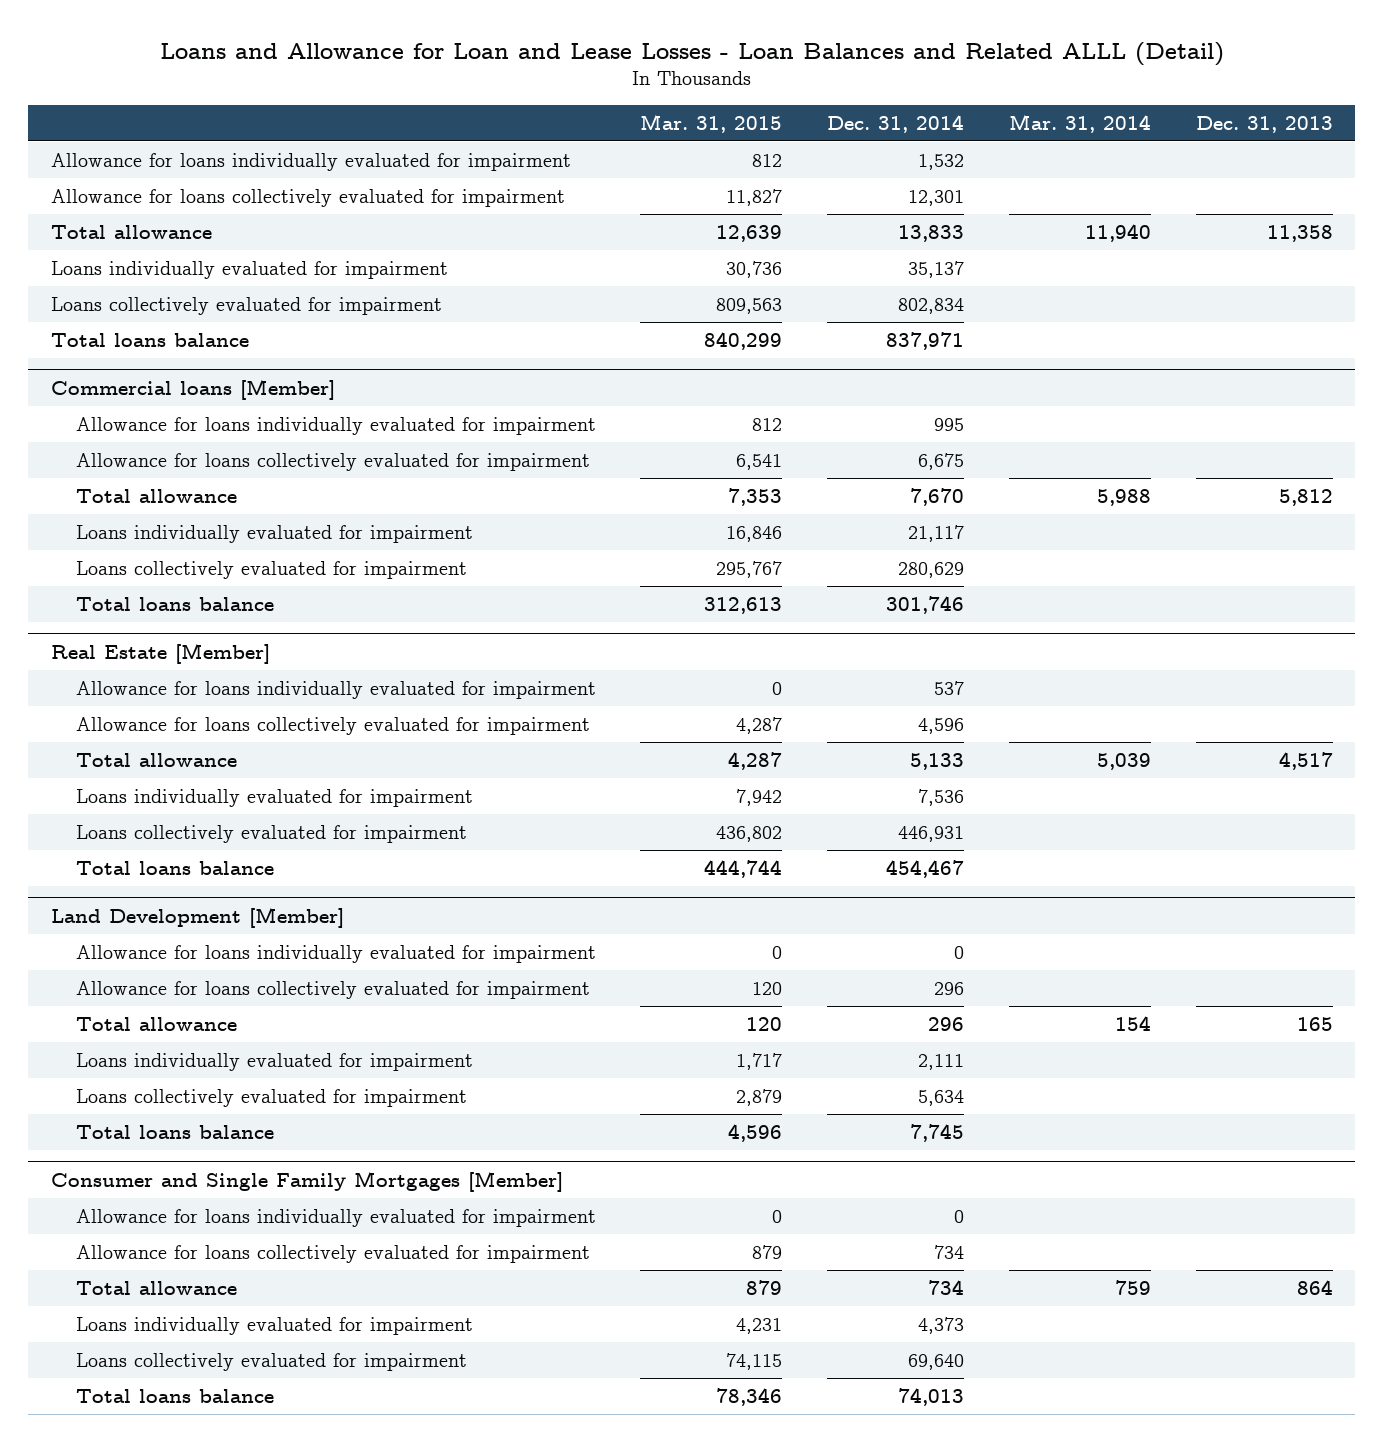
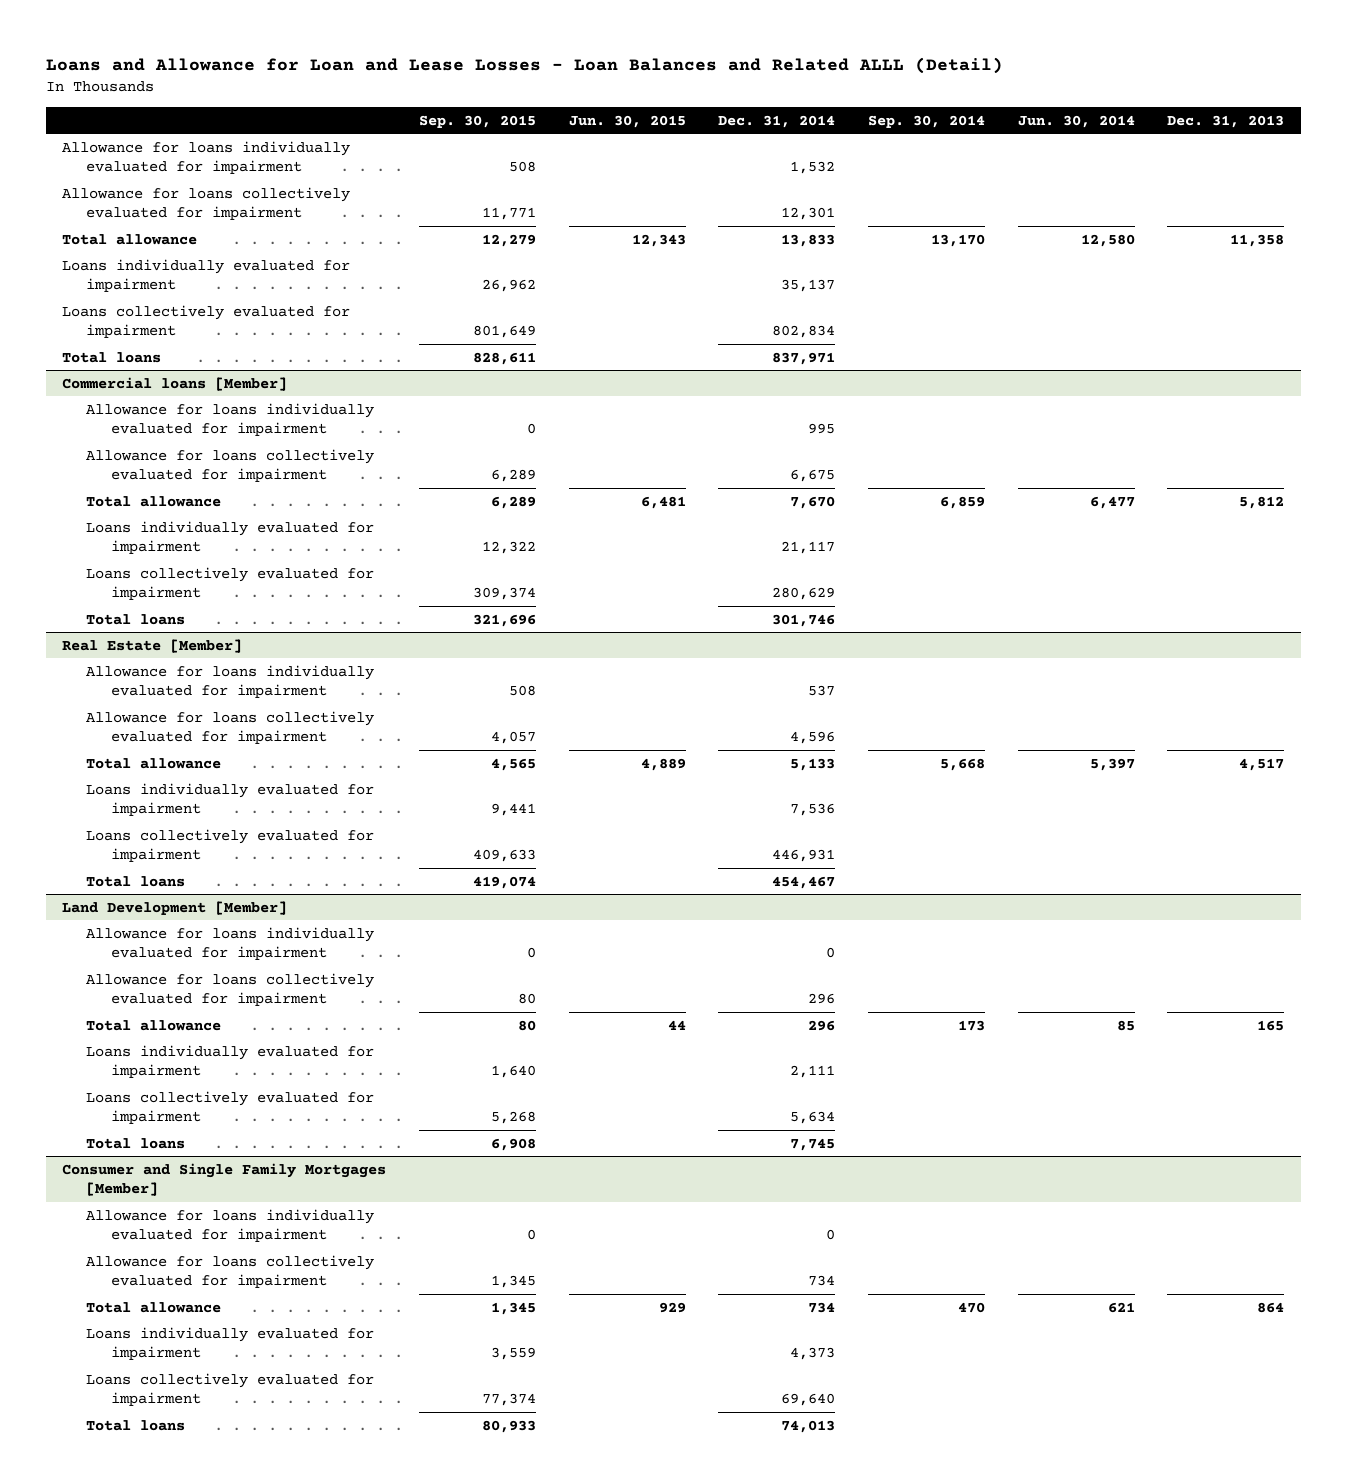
[640,113,783,133] Mar. 31, 2015 -> none
[1008,113,1151,133] Mar. 31, 2014 -> none
none -> [418,114,536,128] Sep. 30, 2015
none -> [568,114,686,128] Jun. 30, 2015
none -> [867,114,985,128] Sep. 30, 2014
none -> [1017,114,1135,128] Jun. 30, 2014
[50,332,249,347] Total loans balance -> [62,351,162,363] Total loans
[75,596,274,611] Total loans balance -> [86,613,186,625] Total loans
[75,860,274,875] Total loans balance -> [86,875,186,887] Total loans
[75,1124,274,1139] Total loans balance -> [86,1137,186,1149] Total loans
[75,1388,274,1403] Total loans balance -> [86,1419,186,1431] Total loans

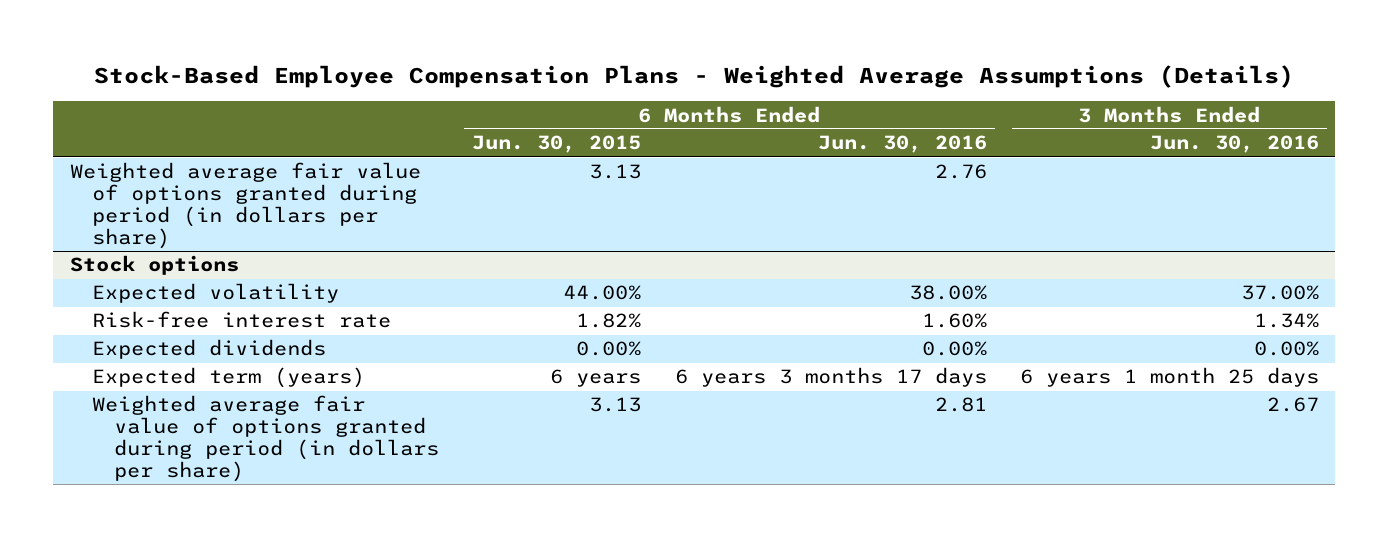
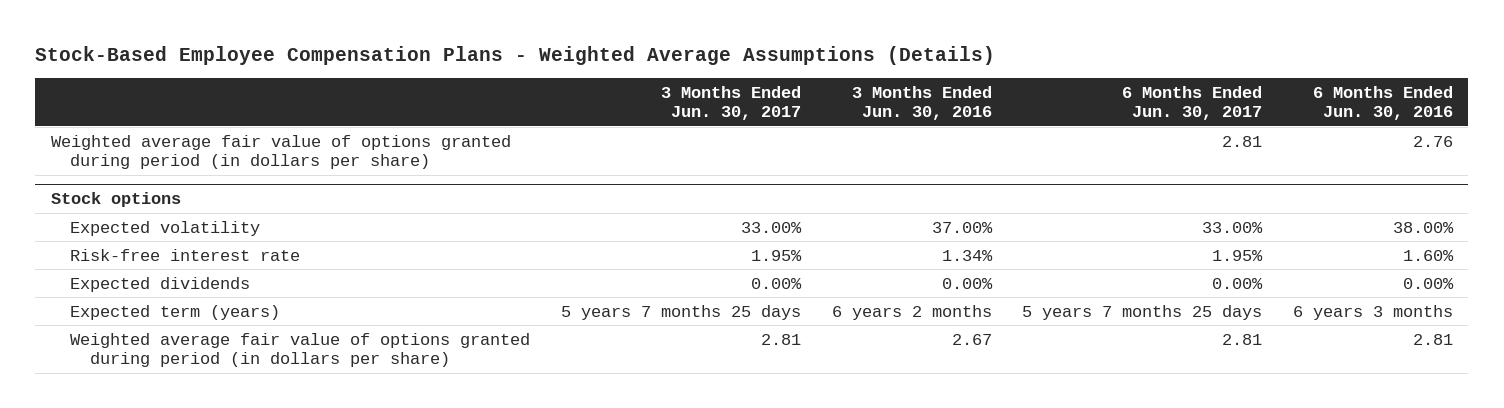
[472,135,642,154] Jun. 30, 2015 -> none
none -> [660,85,801,121] 3 Months Ended Jun. 30, 2017
none -> [1122,85,1263,121] 6 Months Ended Jun. 30, 2017
[674,367,987,388] 6 years 3 months 17 days -> [1293,304,1454,320] 6 years 3 months
[1019,367,1319,388] 6 years 1 month 25 days -> [831,304,992,320] 6 years 2 months

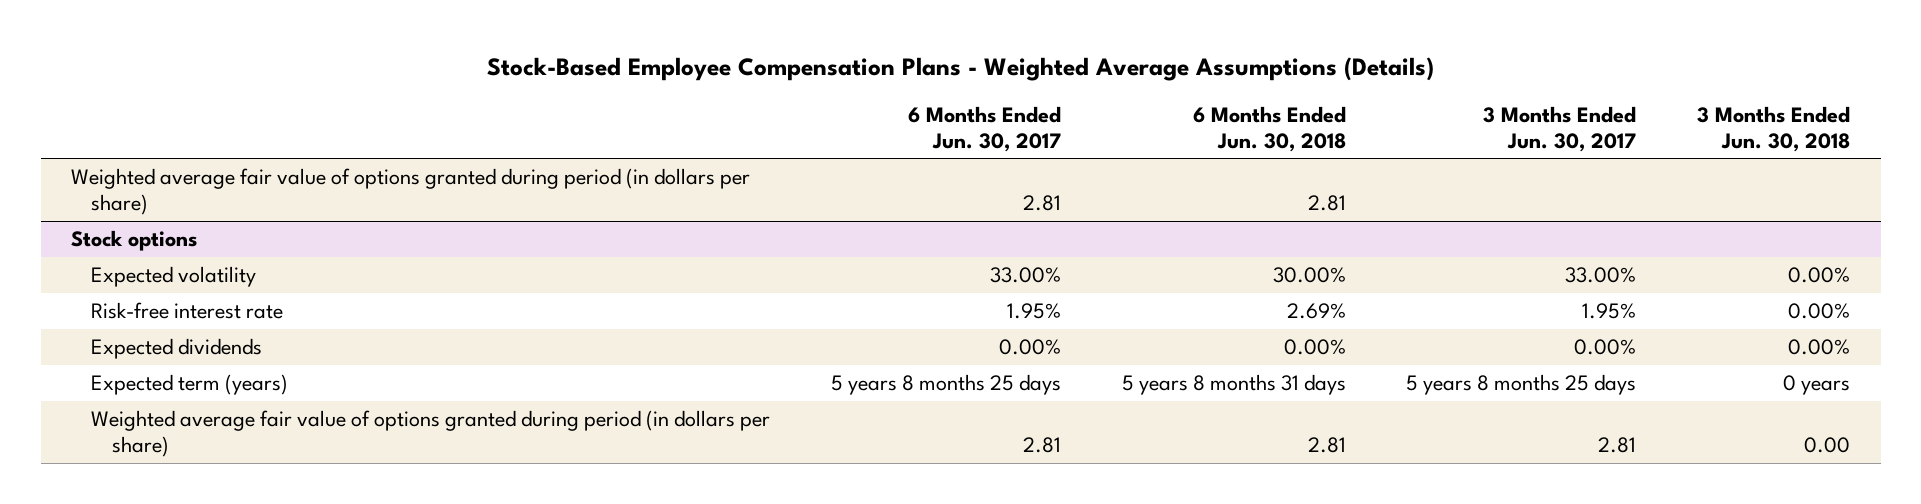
[851,85,992,121] 3 Months Ended Jun. 30, 2016 -> none
[1313,85,1454,121] 6 Months Ended Jun. 30, 2016 -> none
none -> [1192,105,1346,152] 6 Months Ended Jun. 30, 2018
none -> [1697,105,1851,152] 3 Months Ended Jun. 30, 2018
[560,304,801,320] 5 years 7 months 25 days -> [1406,374,1637,396] 5 years 8 months 25 days
[1022,304,1263,320] 5 years 7 months 25 days -> [831,374,1062,396] 5 years 8 months 25 days

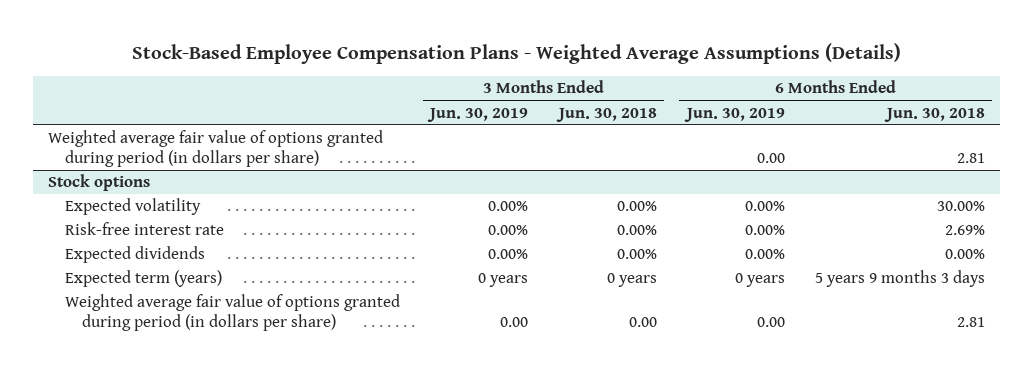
[908,105,1062,152] 6 Months Ended Jun. 30, 2017 -> none
[1483,105,1637,152] 3 Months Ended Jun. 30, 2017 -> none
none -> [427,107,529,122] Jun. 30, 2019
none -> [683,107,785,122] Jun. 30, 2019
[1121,374,1346,396] 5 years 8 months 31 days -> [814,270,985,288] 5 years 9 months 3 days

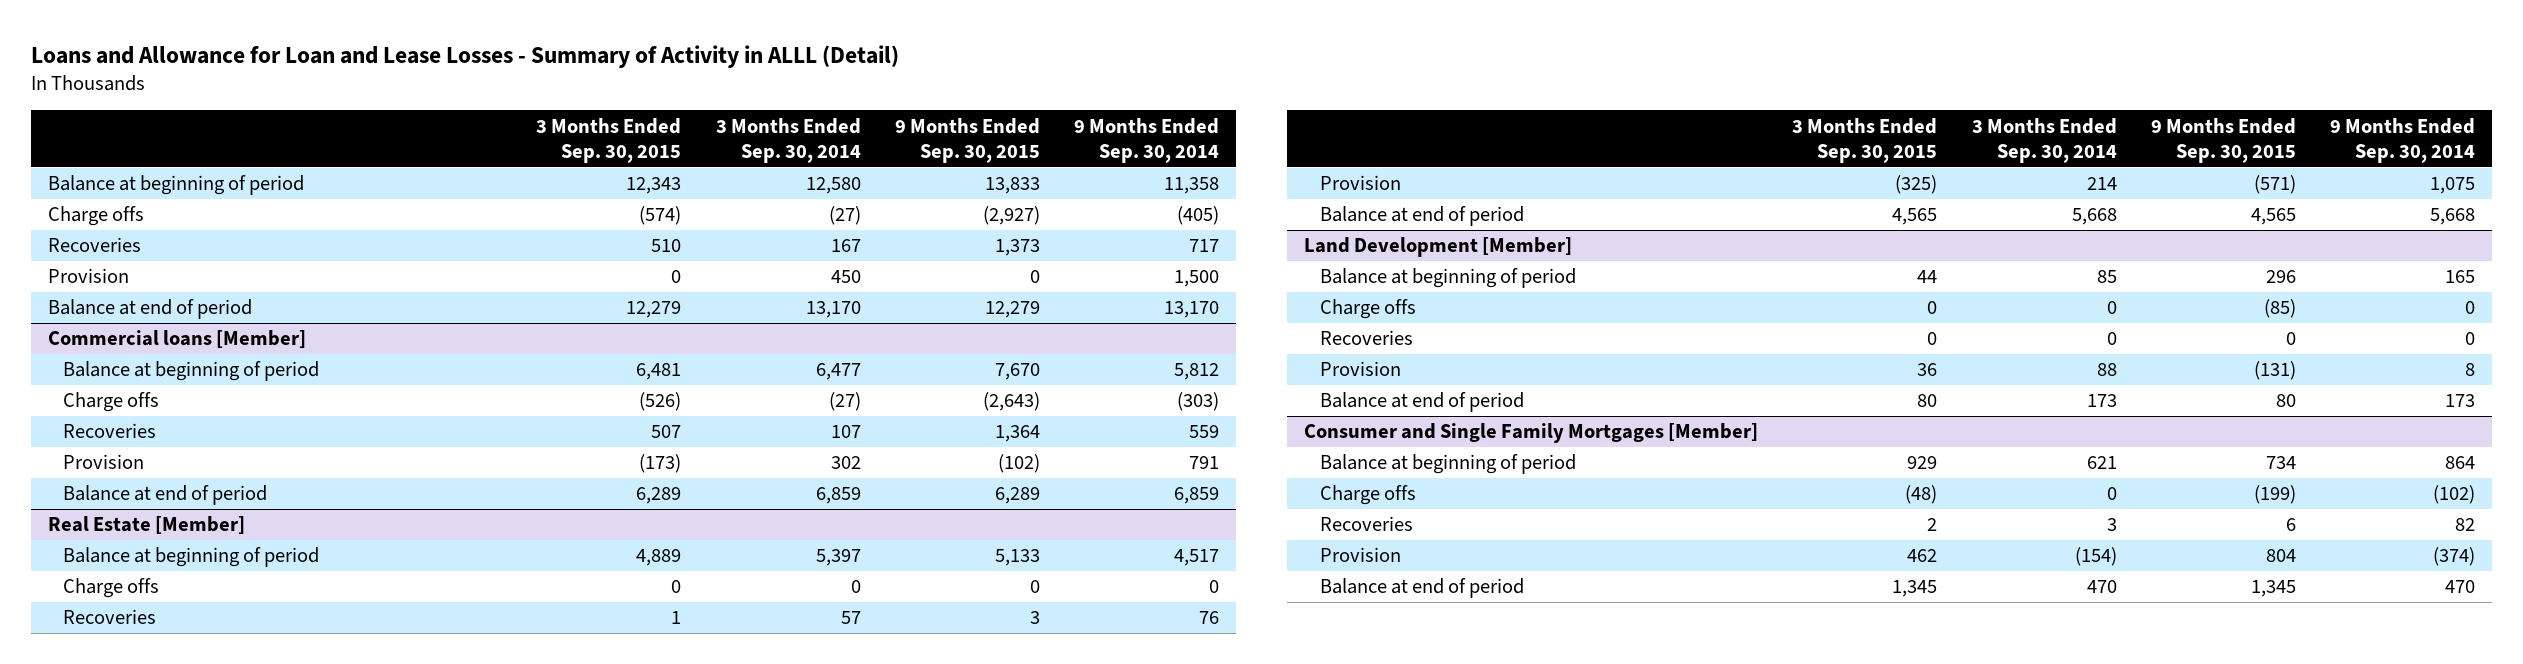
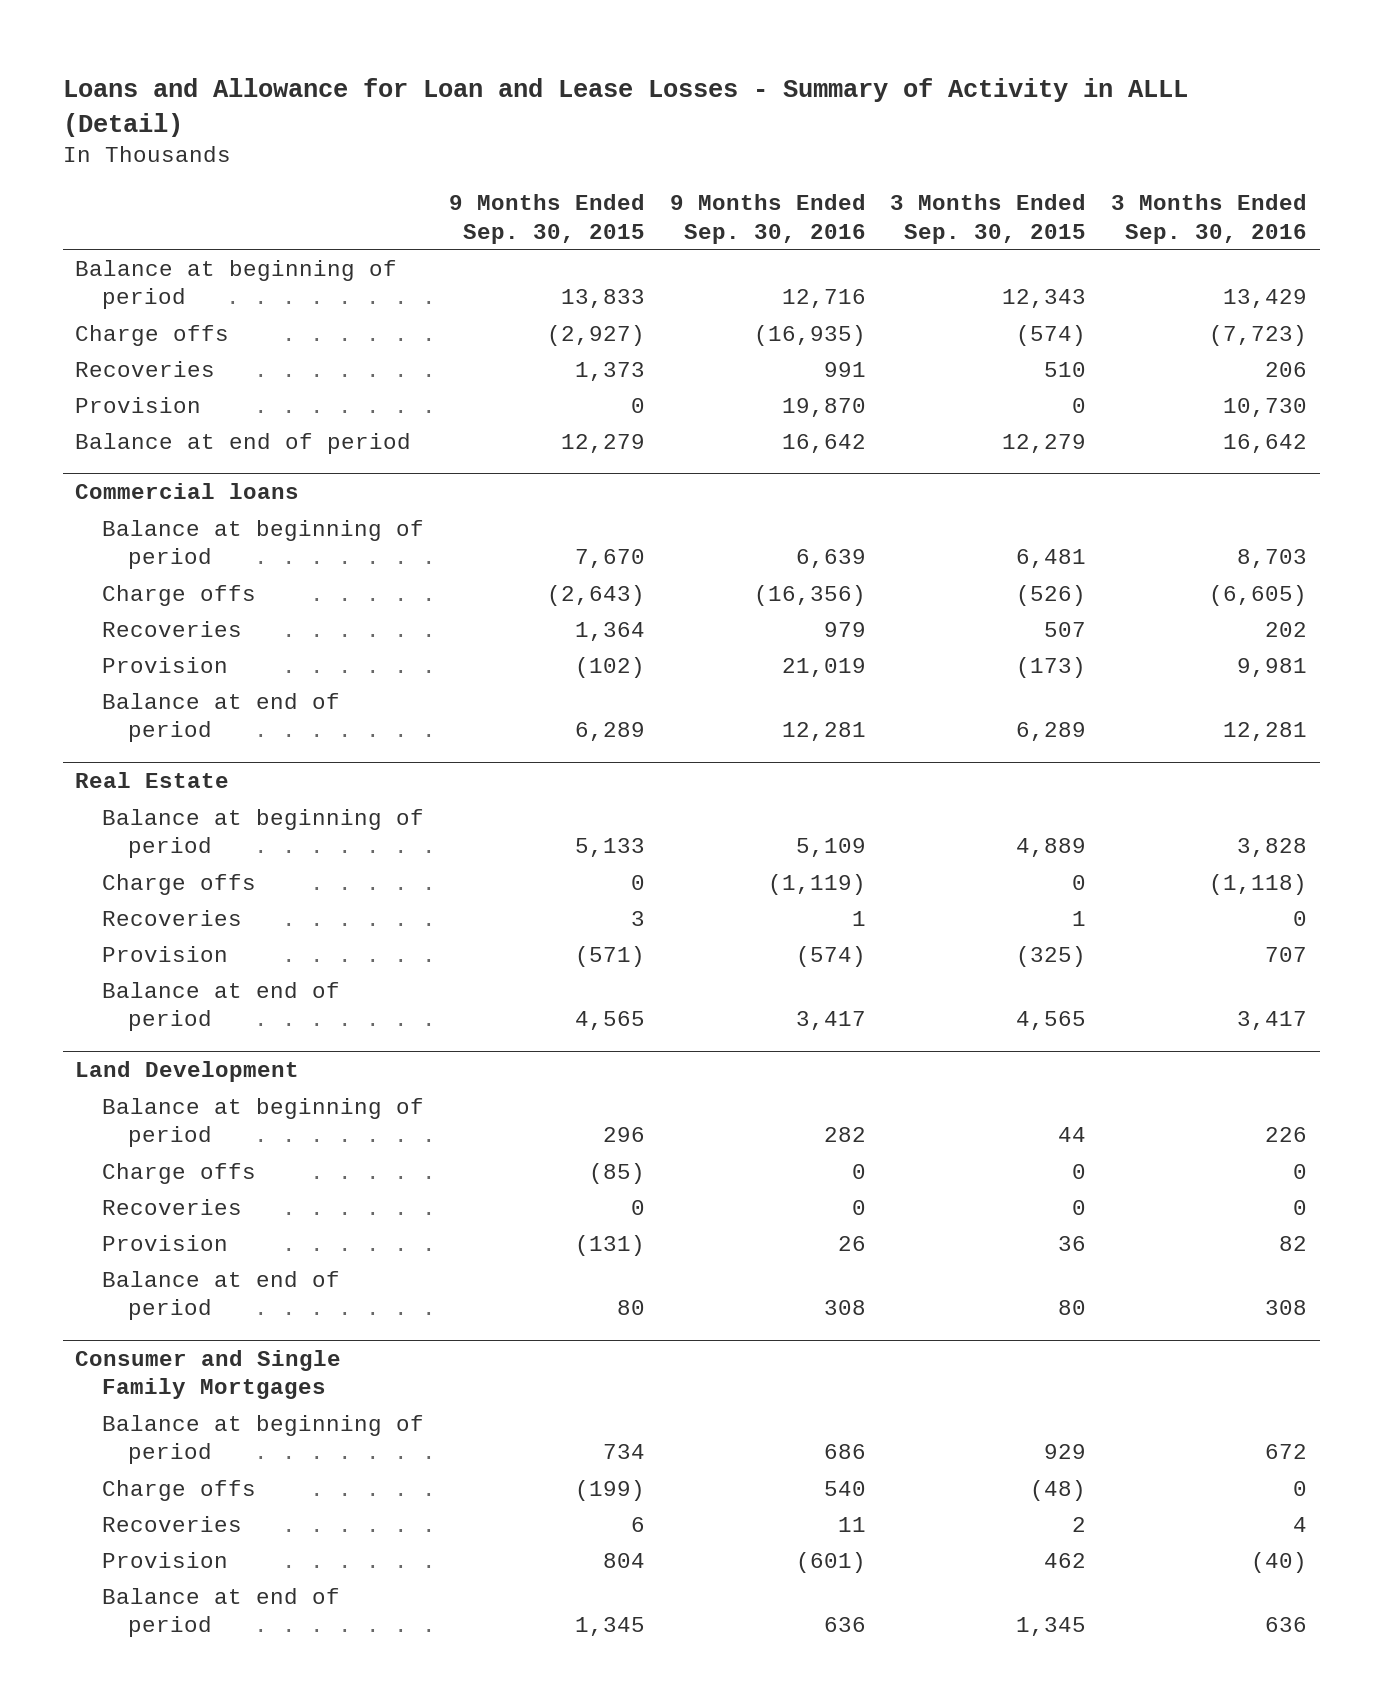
[715,117,861,164] 3 Months Ended Sep. 30, 2014 -> none
[1074,117,1220,164] 9 Months Ended Sep. 30, 2014 -> none
none -> [669,194,866,244] 9 Months Ended Sep. 30, 2016
none -> [1111,194,1308,244] 3 Months Ended Sep. 30, 2016
[48,330,307,349] Commercial loans [Member] -> [75,482,300,499] Commercial loans
[48,516,246,535] Real Estate [Member] -> [75,771,230,788] Real Estate
[1304,237,1573,258] Land Development [Member] -> [75,1060,300,1082] Land Development
[1304,423,1759,444] Consumer and Single Family Mortgages [Member] -> [75,1349,342,1400] Consumer and Single Family Mortgages

